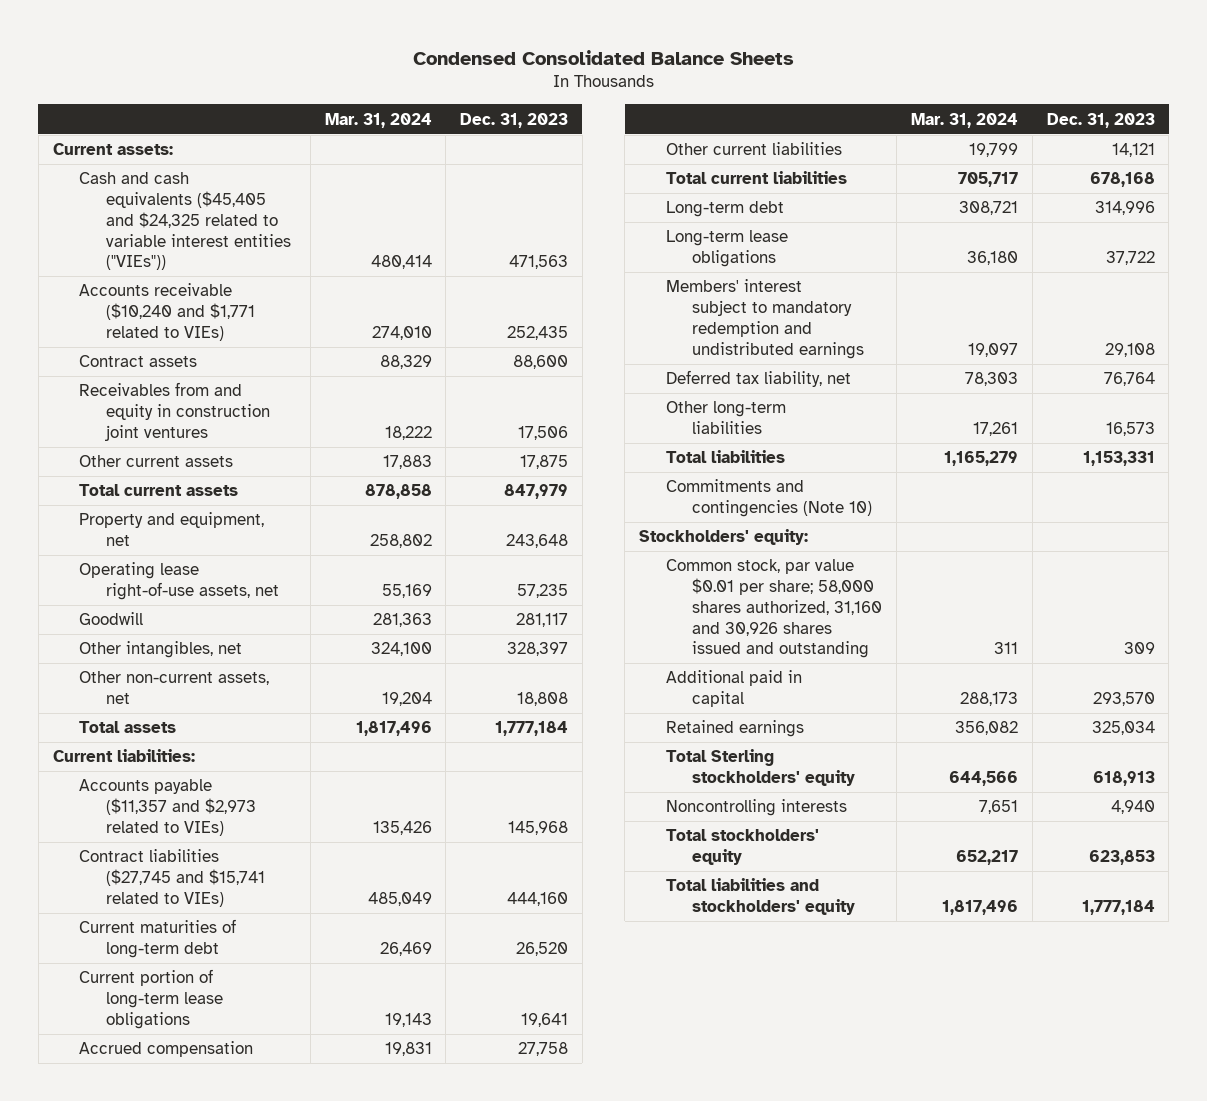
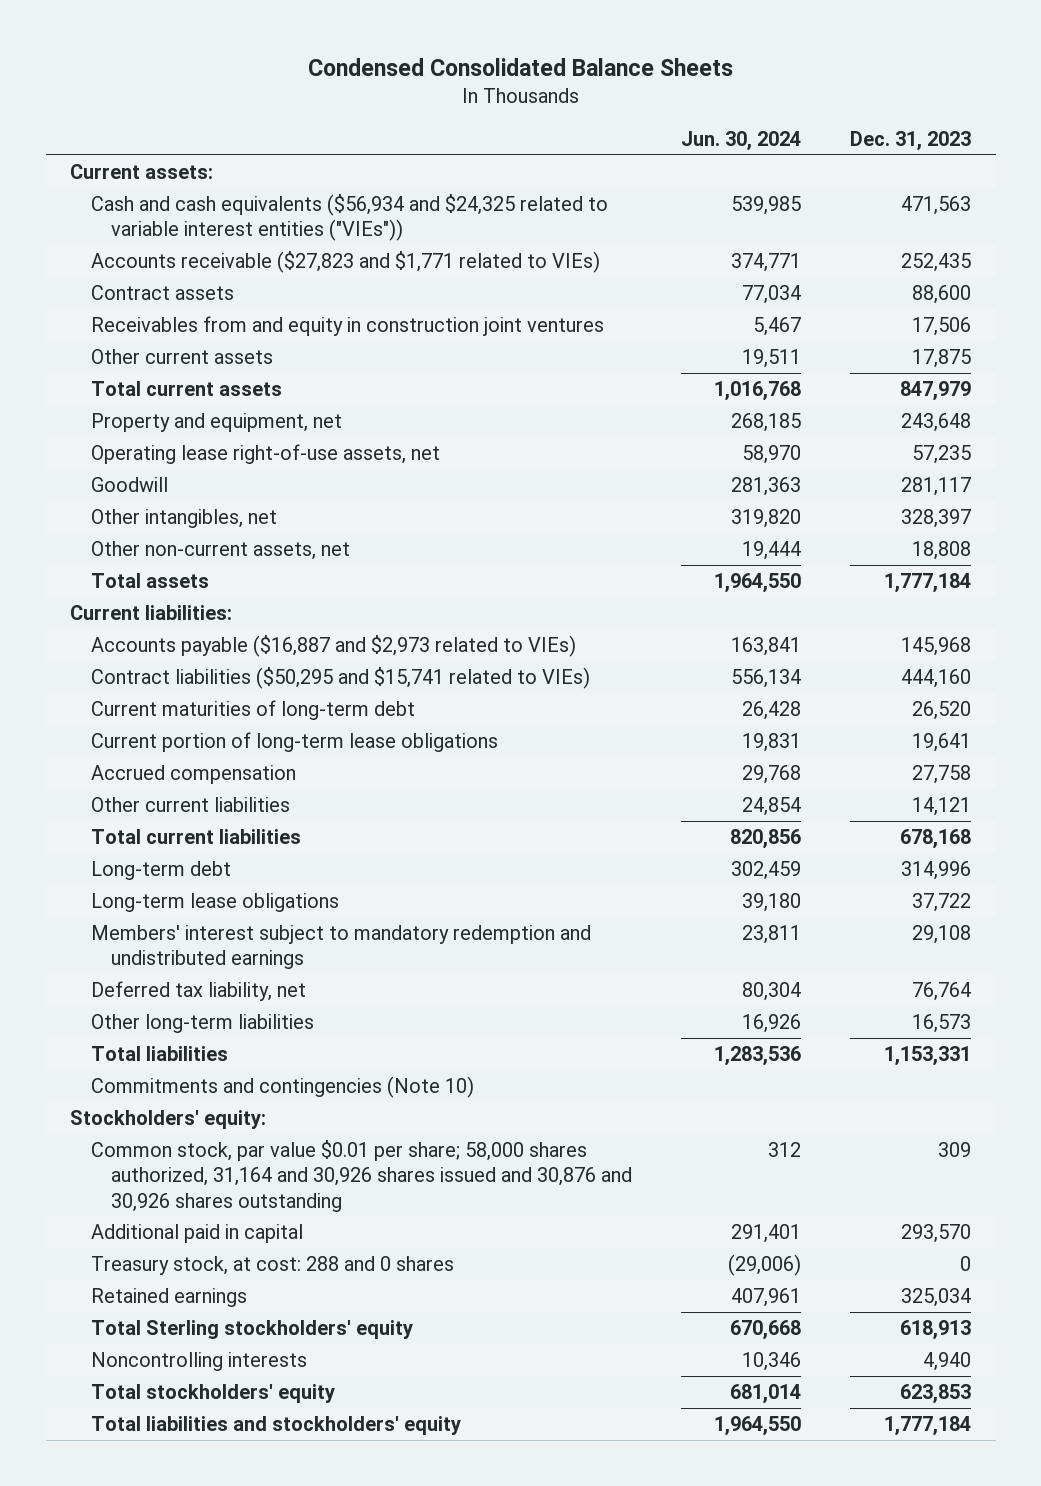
[324,112,432,128] Mar. 31, 2024 -> none
none -> [681,130,802,151] Jun. 30, 2024
[79,172,291,271] Cash and cash equivalents ($45,405 and $24,325 related to variable interest entities ("VIEs")) -> [90,193,608,242] Cash and cash equivalents ($56,934 and $24,325 related to variable interest entities ("VIEs"))
[79,283,255,341] Accounts receivable ($10,240 and $1,771 related to VIEs) -> [90,250,600,273] Accounts receivable ($27,823 and $1,771 related to VIEs)
[79,779,256,836] Accounts payable ($11,357 and $2,973 related to VIEs) -> [90,634,576,657] Accounts payable ($16,887 and $2,973 related to VIEs)
[79,849,265,907] Contract liabilities ($27,745 and $15,741 related to VIEs) -> [90,666,590,689] Contract liabilities ($50,295 and $15,741 related to VIEs)
[665,559,883,659] Common stock, par value $0.01 per share; 58,000 shares authorized, 31,160 and 30,926 shares issued and outstanding -> [90,1139,633,1212] Common stock, par value $0.01 per share; 58,000 shares authorized, 31,164 and 30,926 shares issued and 30,876 and 30,926 shares outstanding
none -> [90,1255,454,1275] Treasury stock, at cost: 288 and 0 shares

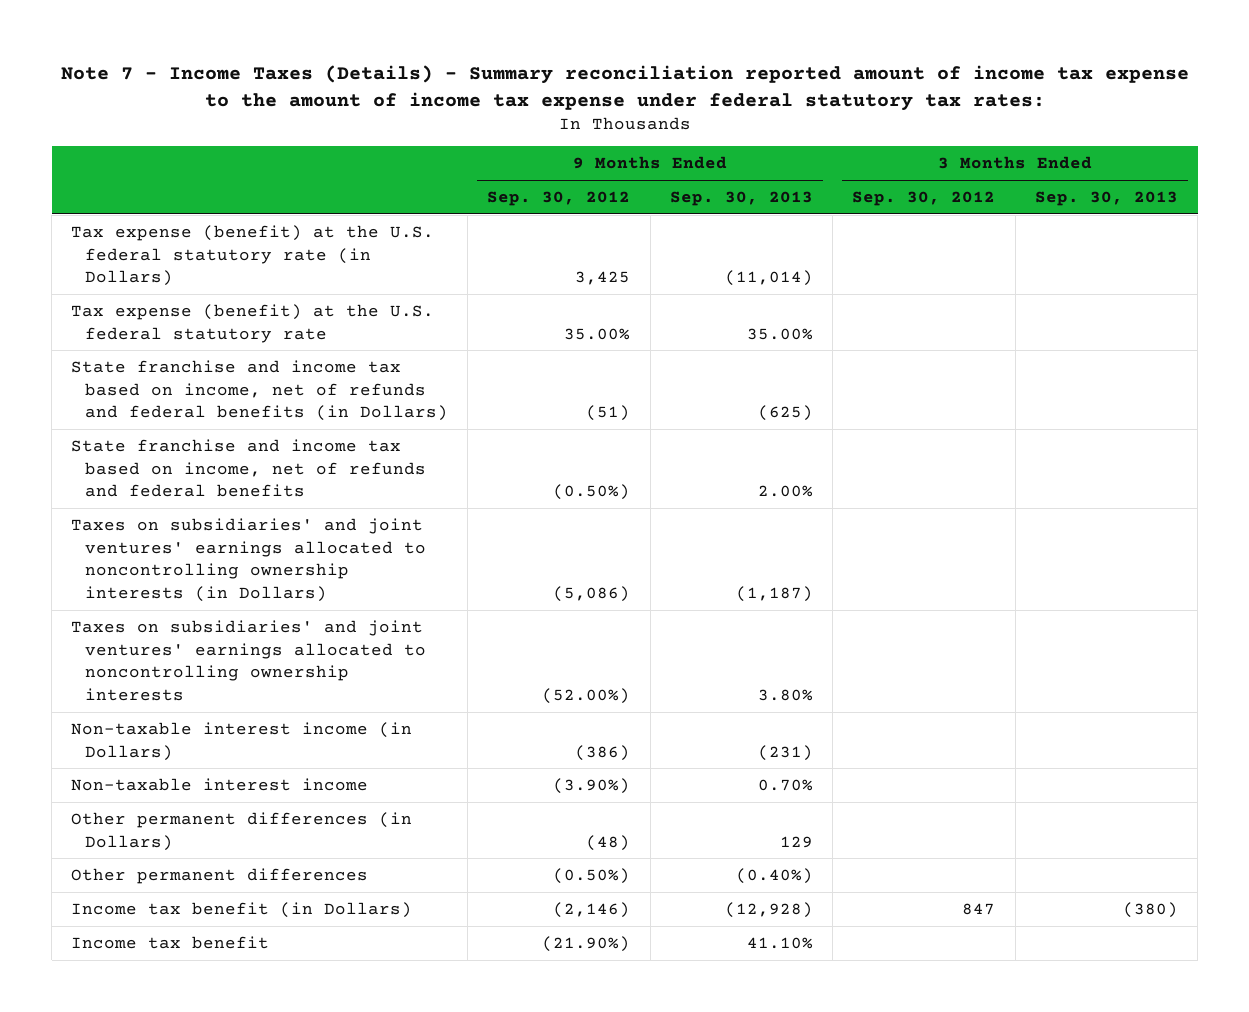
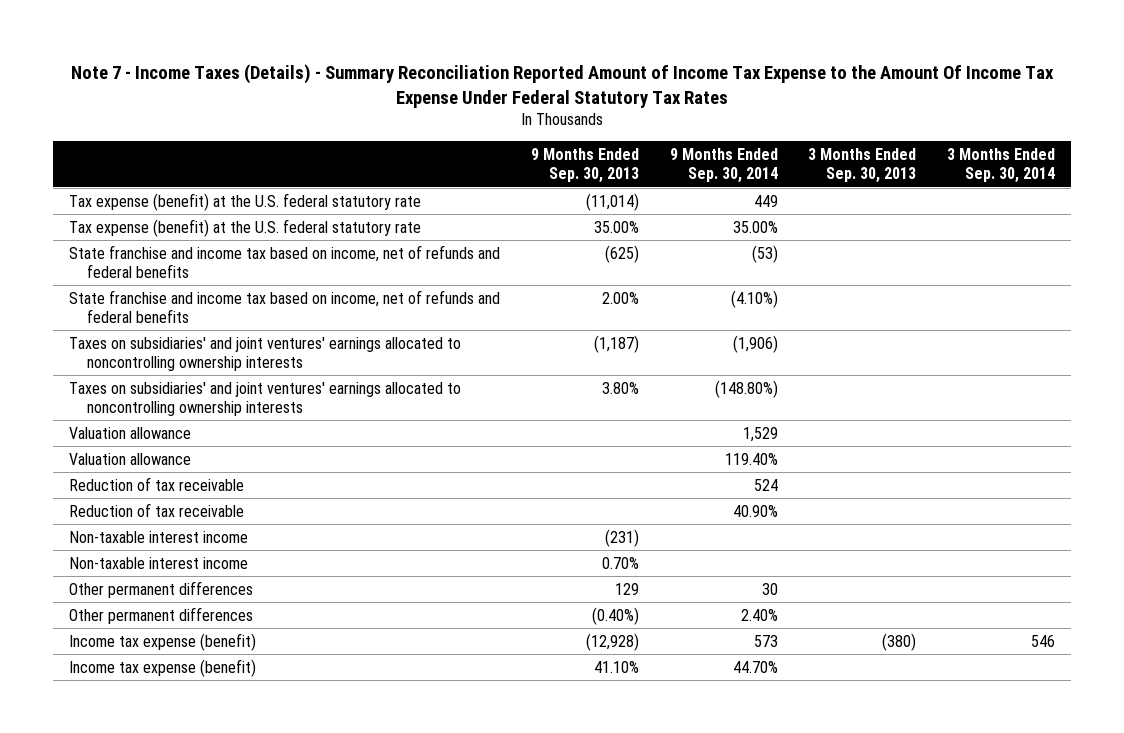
[60,64,1189,111] Note 7 - Income Taxes (Details) - Summary reconciliation reported amount of income tax expense to the amount of income tax expense under federal statutory tax rates: -> [71,63,1055,108] Note 7 - Income Taxes (Details) - Summary Reconciliation Reported Amount of Income Tax Expense to the Amount Of Income Tax Expense Under Federal Statutory Tax Rates
[487,191,631,207] Sep. 30, 2012 -> none
[852,191,996,207] Sep. 30, 2012 -> none
none -> [669,148,778,184] 9 Months Ended Sep. 30, 2014
none -> [947,148,1056,184] 3 Months Ended Sep. 30, 2014
[71,224,435,287] Tax expense (benefit) at the U.S. federal statutory rate (in Dollars) -> [68,192,421,211] Tax expense (benefit) at the U.S. federal statutory rate
[71,359,448,422] State franchise and income tax based on income, net of refunds and federal benefits (in Dollars) -> [68,244,500,278] State franchise and income tax based on income, net of refunds and federal benefits
[71,517,426,602] Taxes on subsidiaries' and joint ventures' earnings allocated to noncontrolling ownership interests (in Dollars) -> [68,336,461,371] Taxes on subsidiaries' and joint ventures' earnings allocated to noncontrolling ownership interests
none -> [68,426,191,439] Valuation allowance
none -> [68,452,191,465] Valuation allowance
none -> [68,476,244,491] Reduction of tax receivable
none -> [68,502,244,517] Reduction of tax receivable
[71,721,413,761] Non-taxable interest income (in Dollars) -> [68,530,248,543] Non-taxable interest income
[71,811,413,851] Other permanent differences (in Dollars) -> [68,580,253,598] Other permanent differences
[71,901,413,918] Income tax benefit (in Dollars) -> [68,632,256,651] Income tax expense (benefit)
[71,935,270,949] Income tax benefit -> [68,658,256,677] Income tax expense (benefit)

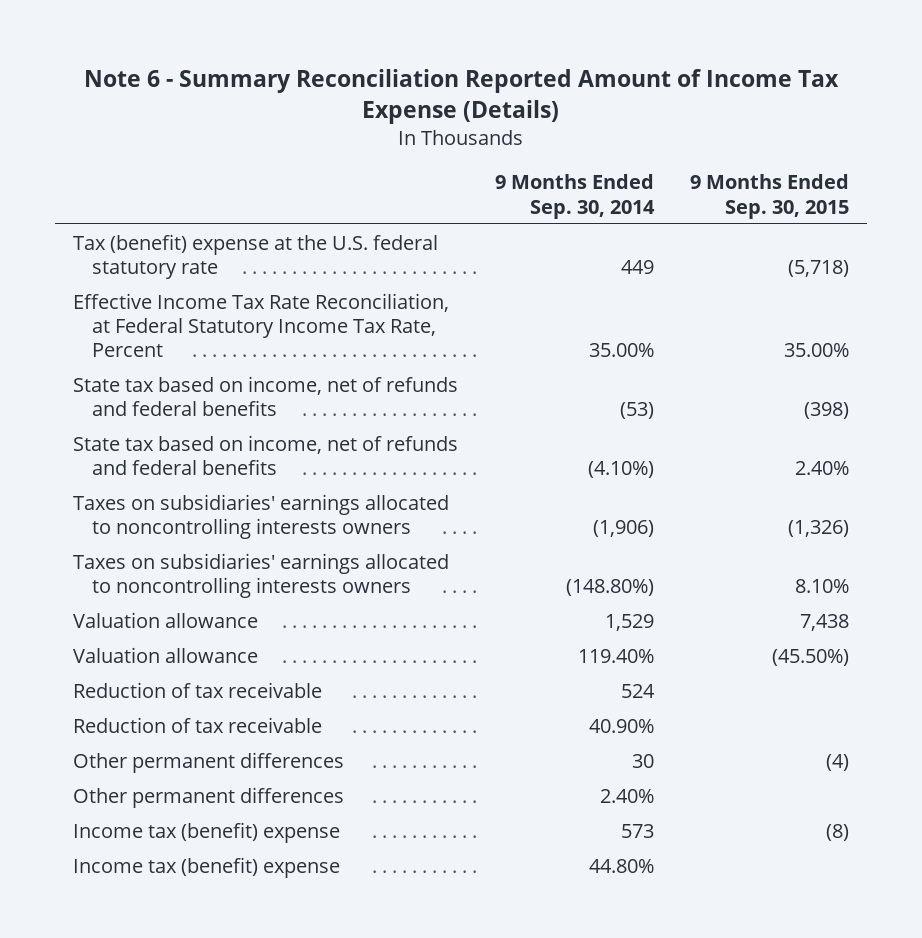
[71,63,1055,108] Note 7 - Income Taxes (Details) - Summary Reconciliation Reported Amount of Income Tax Expense to the Amount Of Income Tax Expense Under Federal Statutory Tax Rates -> [84,68,840,124] Note 6 - Summary Reconciliation Reported Amount of Income Tax Expense (Details)
[530,148,639,184] 9 Months Ended Sep. 30, 2013 -> none
[808,148,917,184] 3 Months Ended Sep. 30, 2013 -> none
[947,148,1056,184] 3 Months Ended Sep. 30, 2014 -> none
none -> [689,174,849,219] 9 Months Ended Sep. 30, 2015
[68,192,421,211] Tax expense (benefit) at the U.S. federal statutory rate -> [73,233,439,279] Tax (benefit) expense at the U.S. federal statutory rate
[68,218,421,237] Tax expense (benefit) at the U.S. federal statutory rate -> [73,292,450,357] Effective Income Tax Rate Reconciliation, at Federal Statutory Income Tax Rate, Percent
[68,244,500,278] State franchise and income tax based on income, net of refunds and federal benefits -> [73,375,459,416] State tax based on income, net of refunds and federal benefits
[68,289,500,323] State franchise and income tax based on income, net of refunds and federal benefits -> [73,434,459,475] State tax based on income, net of refunds and federal benefits
[68,336,461,371] Taxes on subsidiaries' and joint ventures' earnings allocated to noncontrolling ownership interests -> [73,493,450,539] Taxes on subsidiaries' earnings allocated to noncontrolling interests owners
[68,381,461,416] Taxes on subsidiaries' and joint ventures' earnings allocated to noncontrolling ownership interests -> [73,552,450,598] Taxes on subsidiaries' earnings allocated to noncontrolling interests owners
[68,530,248,543] Non-taxable interest income -> none
[68,556,248,569] Non-taxable interest income -> none
[68,632,256,651] Income tax expense (benefit) -> [73,821,341,843] Income tax (benefit) expense
[68,658,256,677] Income tax expense (benefit) -> [73,856,341,878] Income tax (benefit) expense
[732,660,778,673] 44.70% -> [588,858,654,873] 44.80%

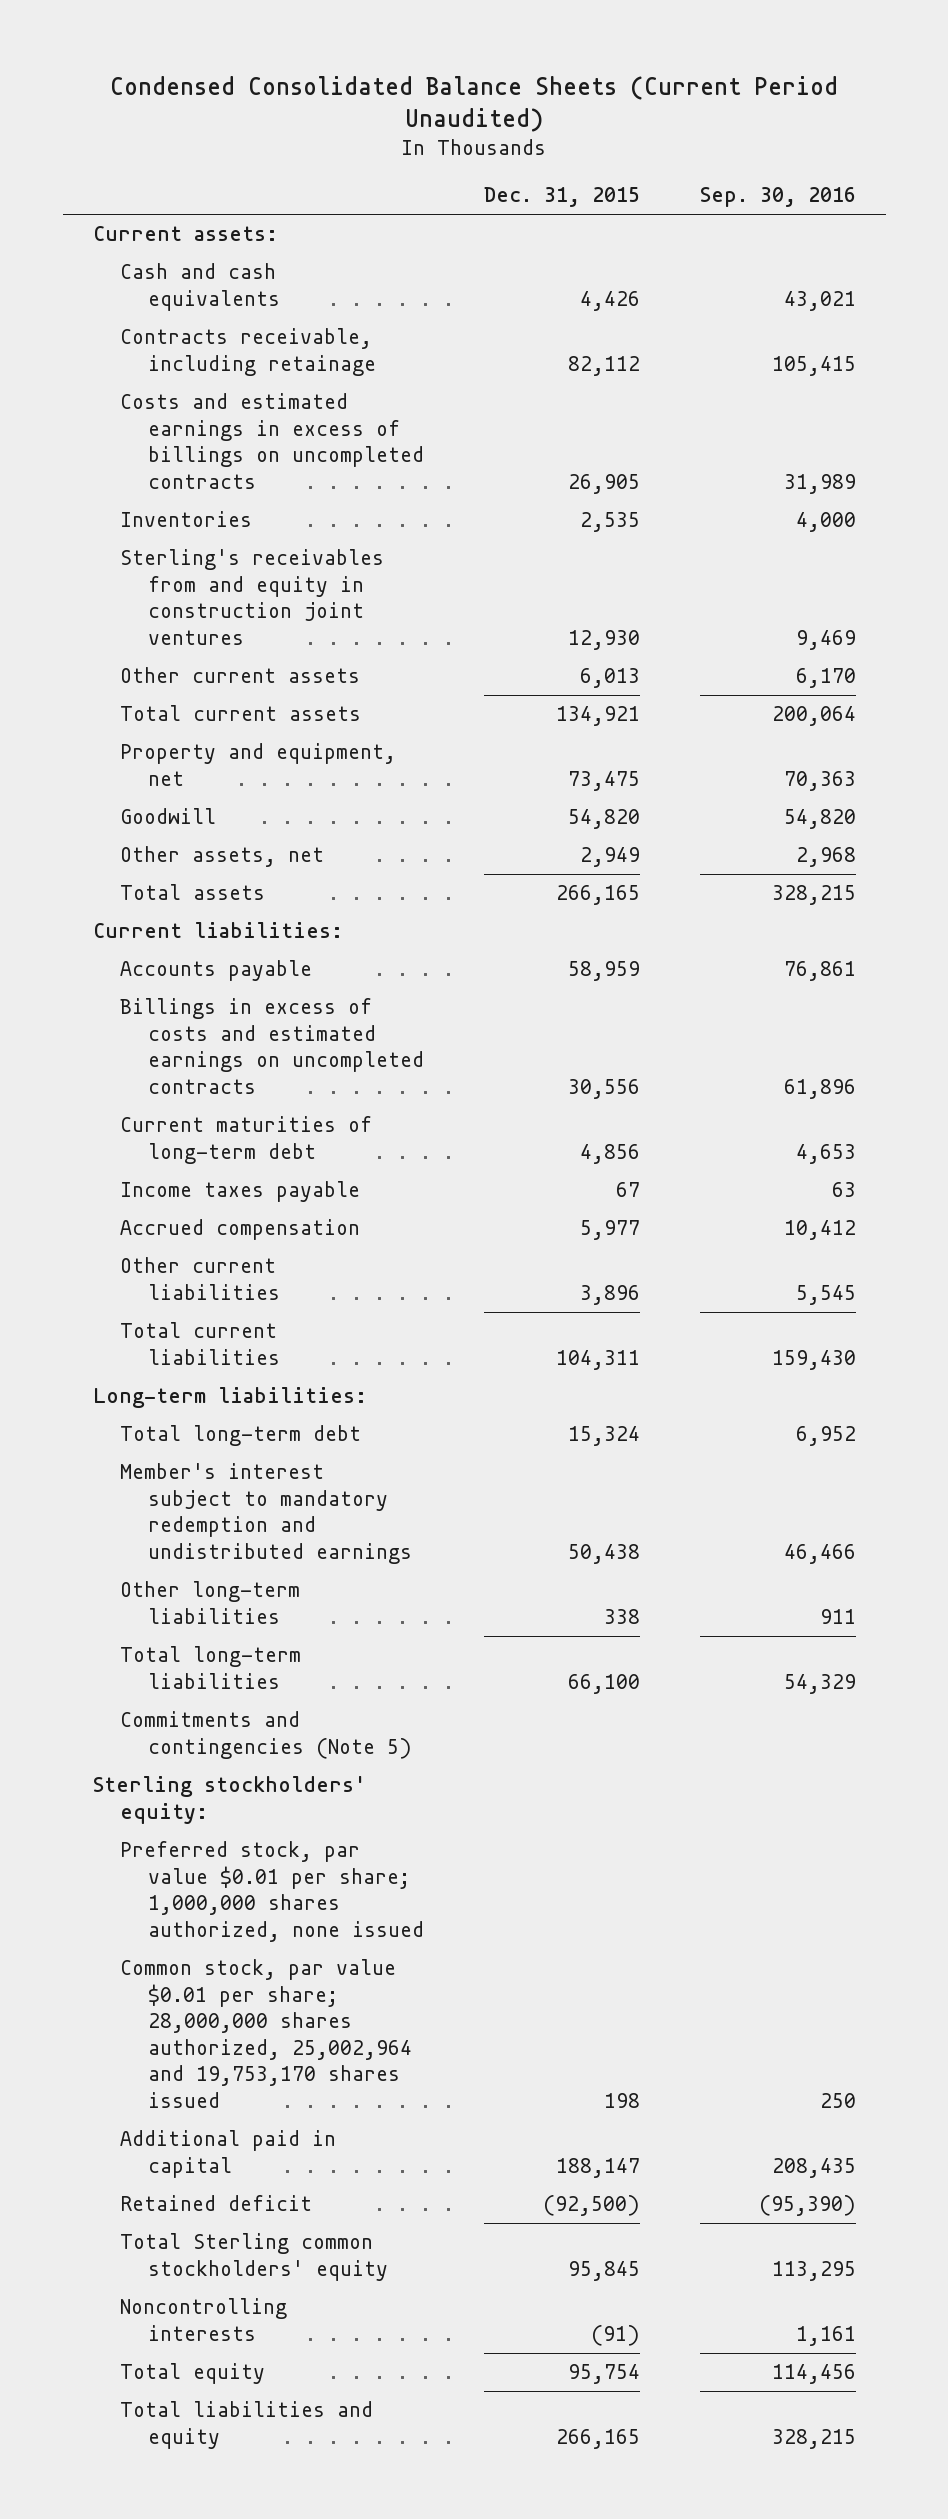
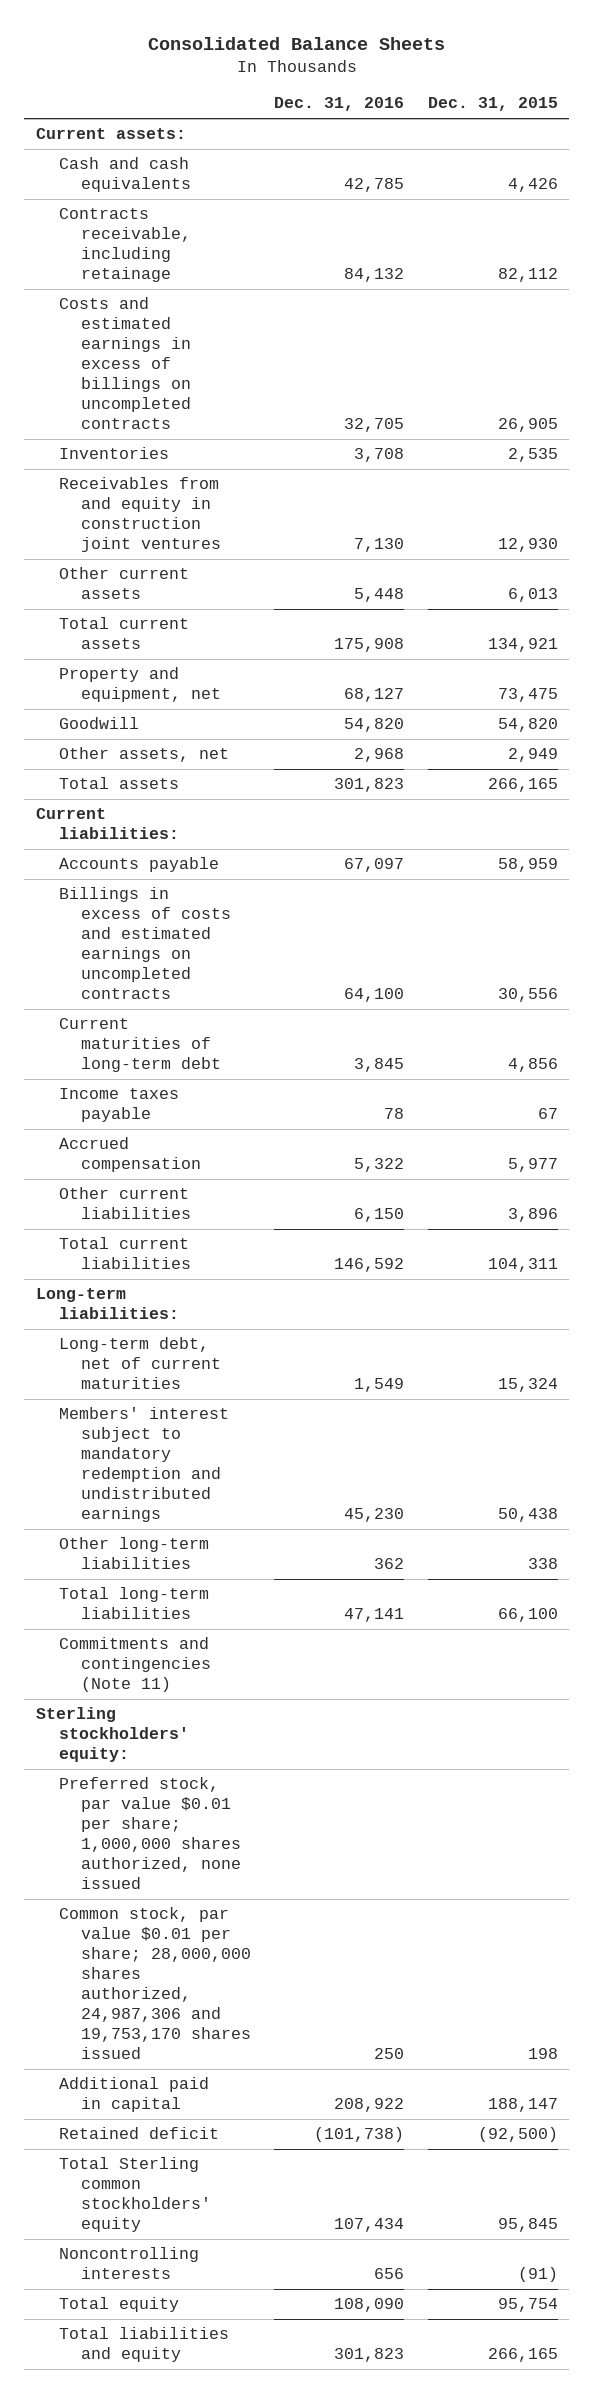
[110,75,839,133] Condensed Consolidated Balance Sheets (Current Period Unaudited) -> [147,36,445,50] Consolidated Balance Sheets
[699,187,856,208] Sep. 30, 2016 -> none
none -> [274,97,405,112] Dec. 31, 2016
[120,549,385,645] Sterling's receivables from and equity in construction joint ventures -> [58,477,221,553] Receivables from and equity in construction joint ventures
[120,1425,362,1447] Total long-term debt -> [58,1337,221,1390] Long-term debt, net of current maturities
[120,1463,412,1564] Member's interest subject to mandatory redemption and undistributed earnings -> [58,1407,229,1523] Members' interest subject to mandatory redemption and undistributed earnings
[120,1711,412,1759] Commitments and contingencies (Note 5) -> [58,1637,211,1693] Commitments and contingencies (Note 11)
[120,1959,412,2108] Common stock, par value $0.01 per share; 28,000,000 shares authorized, 25,002,964 and 19,753,170 shares issued -> [58,1907,251,2059] Common stock, par value $0.01 per share; 28,000,000 shares authorized, 24,987,306 and 19,753,170 shares issued

